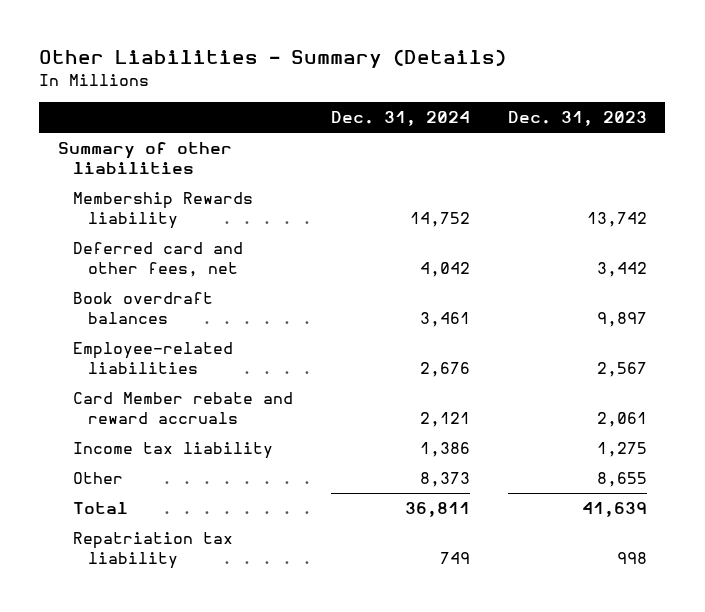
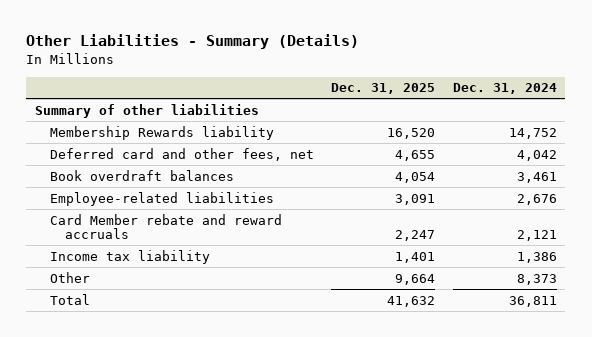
[507,111,647,127] Dec. 31, 2023 -> none
none -> [331,83,436,95] Dec. 31, 2025
[72,532,233,570] Repatriation tax liability -> none

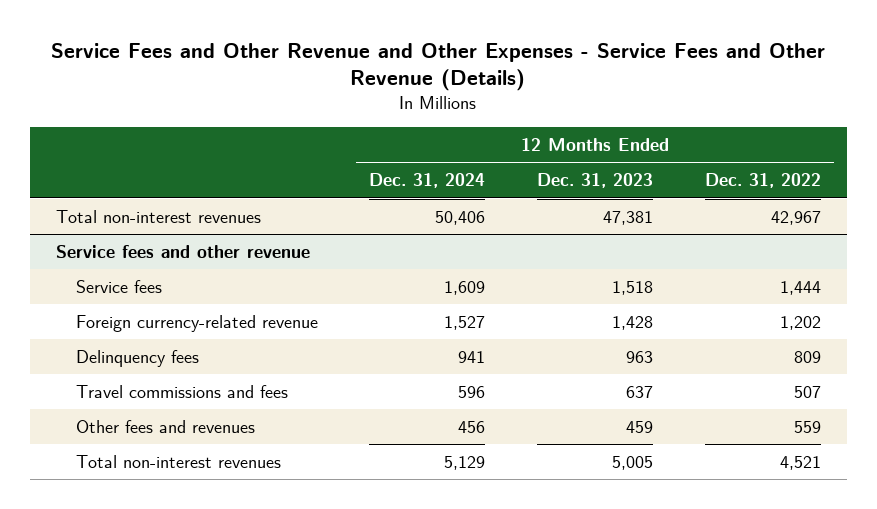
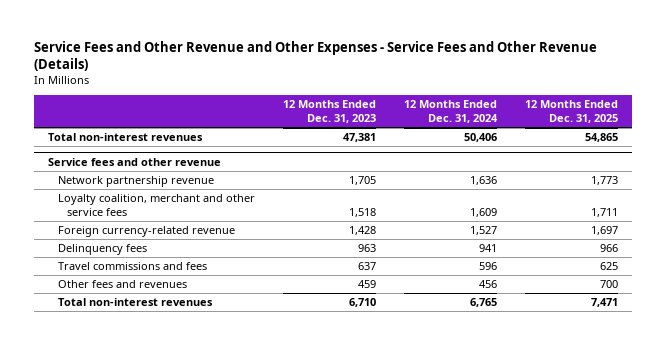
[704,173,821,189] Dec. 31, 2022 -> none
none -> [525,100,619,123] 12 Months Ended Dec. 31, 2025
none -> [57,176,214,188] Network partnership revenue
[75,279,162,293] Service fees -> [57,194,255,216] Loyalty coalition, merchant and other service fees
[444,455,486,470] 5,129 -> [469,298,497,308] 6,765
[612,455,654,470] 5,005 -> [348,298,376,308] 6,710

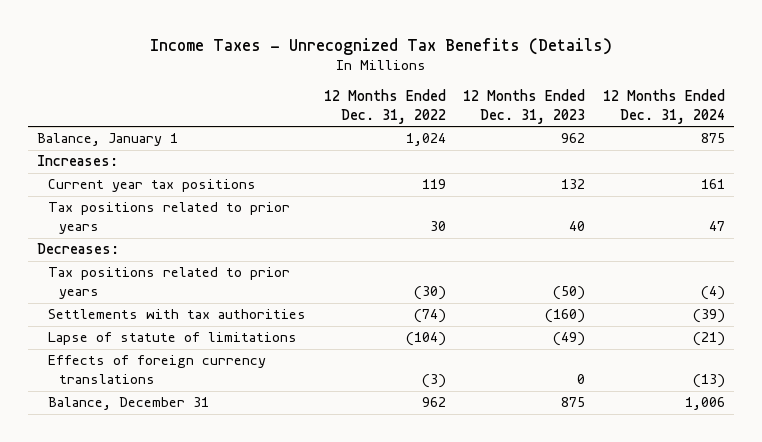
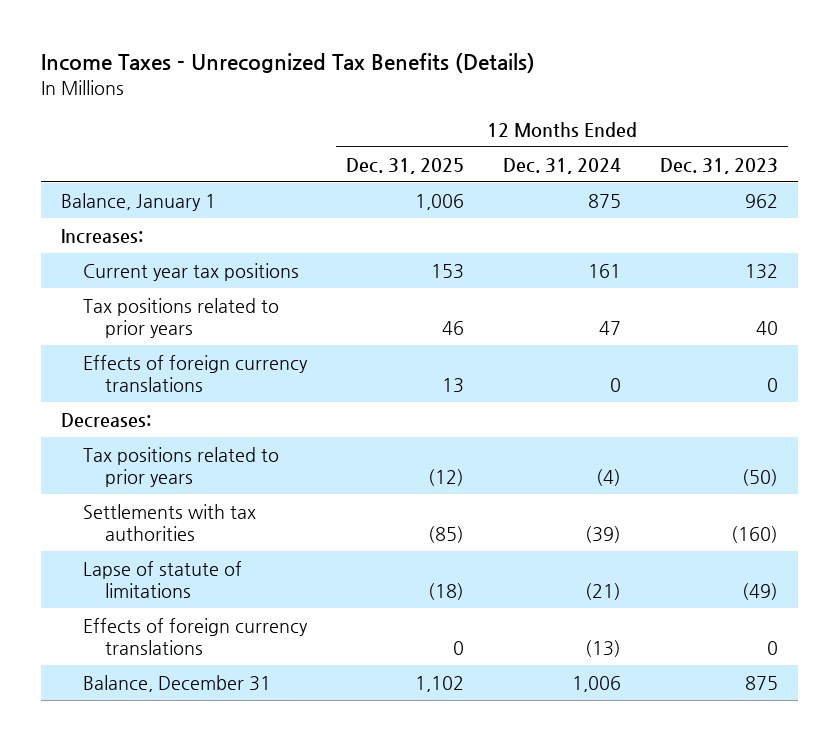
[323,89,446,125] 12 Months Ended Dec. 31, 2022 -> none
none -> [346,157,465,174] Dec. 31, 2025
none -> [83,354,309,393] Effects of foreign currency translations

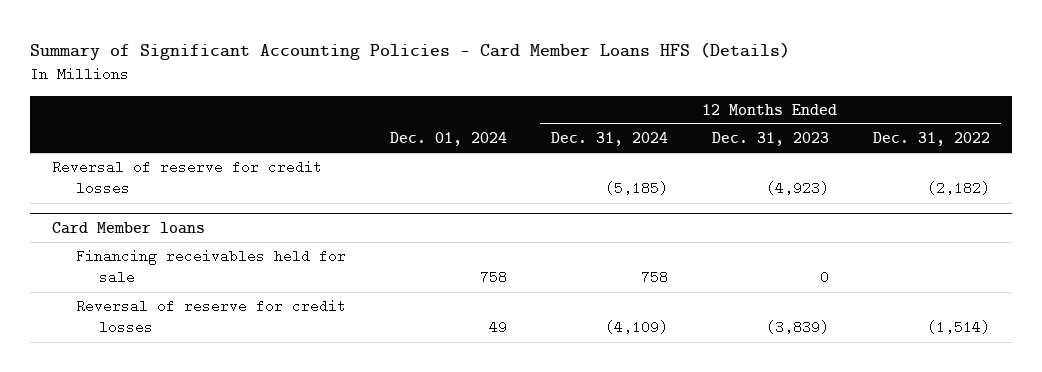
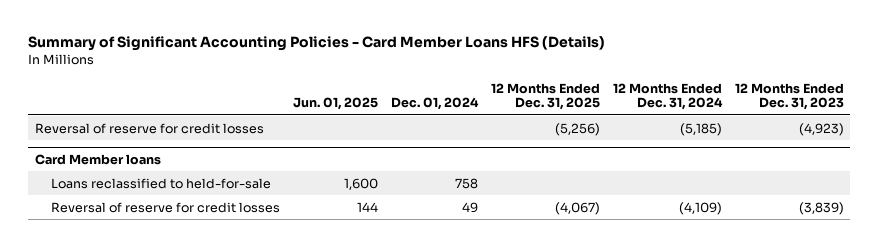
[873,132,991,147] Dec. 31, 2022 -> none
none -> [293,97,379,111] Jun. 01, 2025
none -> [490,82,600,111] 12 Months Ended Dec. 31, 2025
[75,249,346,285] Financing receivables held for sale -> none
none -> [51,177,272,189] Loans reclassified to held-for-sale

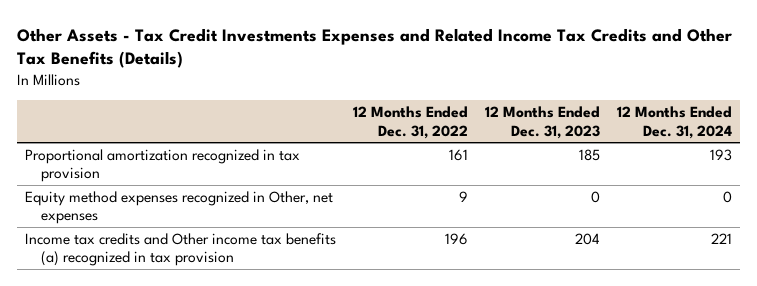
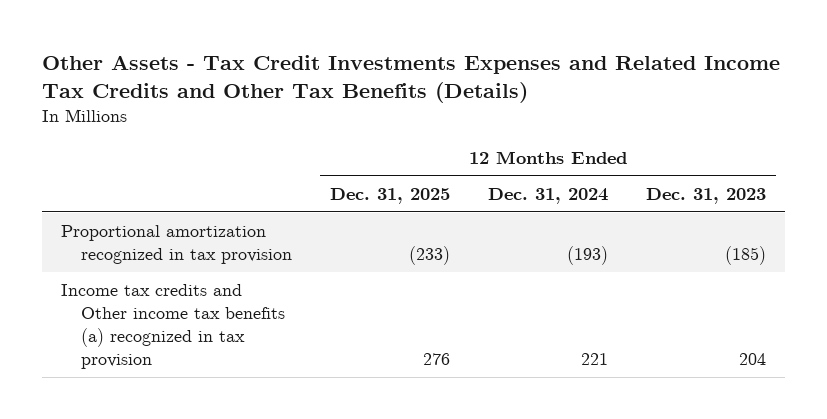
[353,105,469,139] 12 Months Ended Dec. 31, 2022 -> none
none -> [329,187,450,204] Dec. 31, 2025
[25,190,334,225] Equity method expenses recognized in Other, net expenses -> none
[579,148,601,161] 185 -> [725,246,767,266] (185)
[709,148,732,161] 193 -> [566,246,608,266] (193)

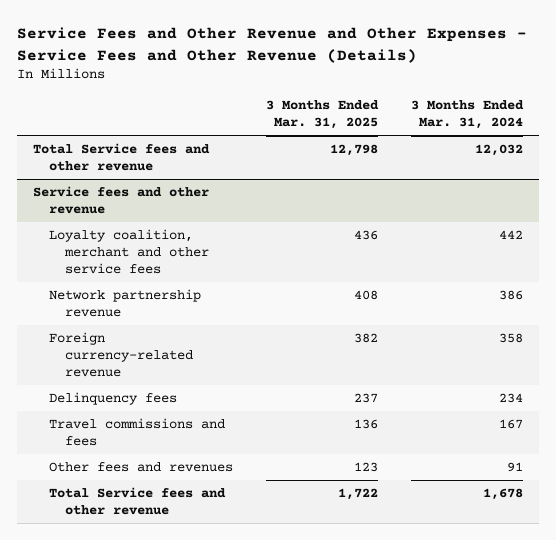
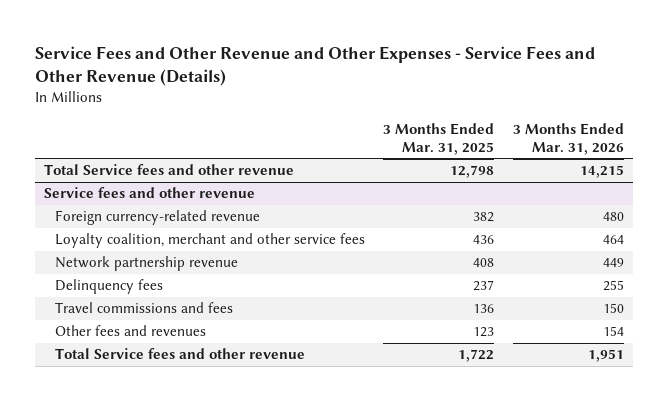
[410,100,524,130] 3 Months Ended Mar. 31, 2024 -> none
none -> [512,122,624,155] 3 Months Ended Mar. 31, 2026
[48,331,193,378] Foreign currency-related revenue -> [55,210,261,226] Foreign currency-related revenue

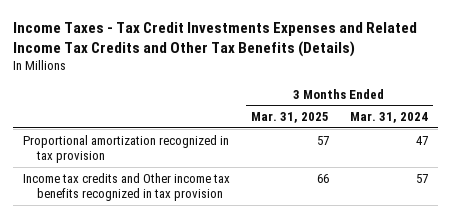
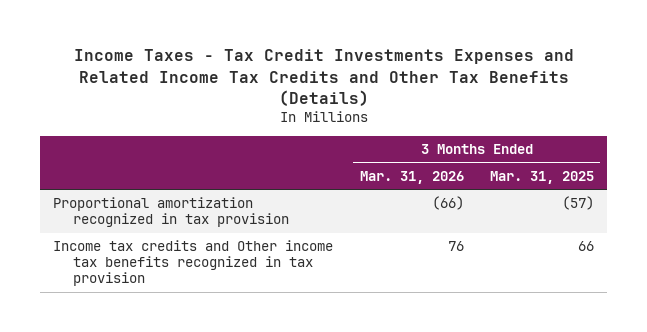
[349,112,428,124] Mar. 31, 2024 -> none
none -> [359,171,464,185] Mar. 31, 2026
[316,135,329,145] 57 -> [561,196,594,211] (57)

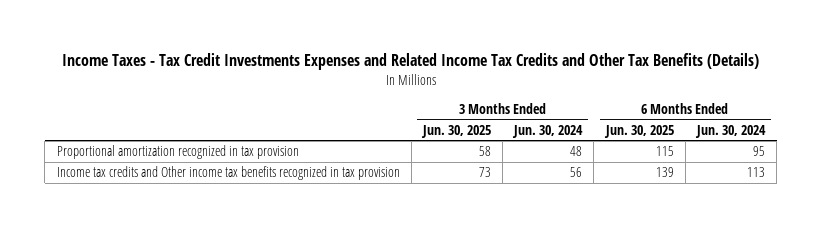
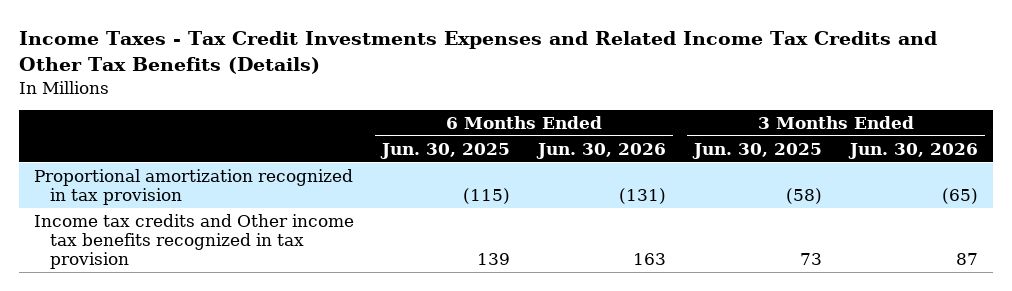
[512,124,584,138] Jun. 30, 2024 -> none
[694,124,766,138] Jun. 30, 2024 -> none
none -> [535,142,666,159] Jun. 30, 2026
none -> [848,142,979,159] Jun. 30, 2026
[478,146,491,157] 58 -> [786,188,823,205] (58)
[655,146,674,157] 115 -> [462,188,510,205] (115)

